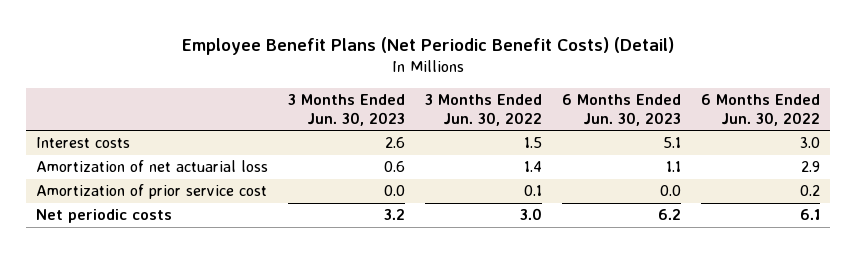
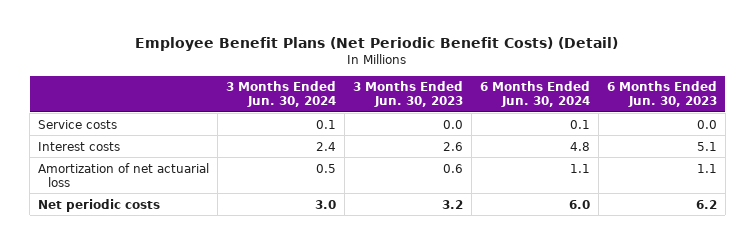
[425,93,543,127] 3 Months Ended Jun. 30, 2022 -> none
[701,93,821,127] 6 Months Ended Jun. 30, 2022 -> none
none -> [225,81,336,108] 3 Months Ended Jun. 30, 2024
none -> [479,81,590,108] 6 Months Ended Jun. 30, 2024
none -> [38,119,118,129] Service costs
[36,184,268,200] Amortization of prior service cost -> none

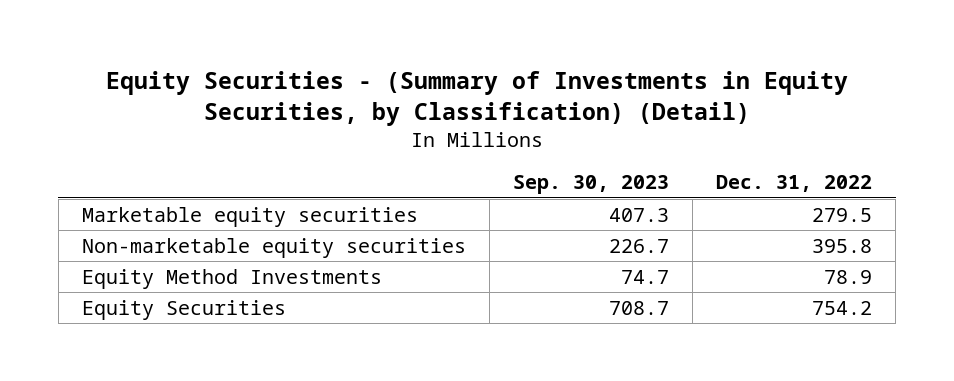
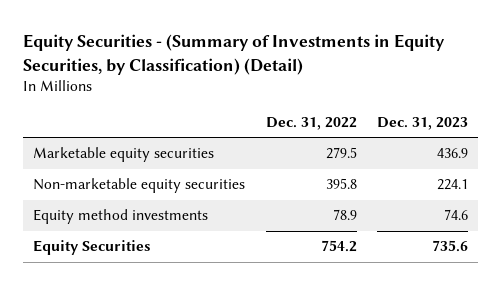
[513,175,670,195] Sep. 30, 2023 -> none
none -> [376,116,468,130] Dec. 31, 2023
[81,268,382,289] Equity Method Investments -> [33,209,209,225] Equity method investments

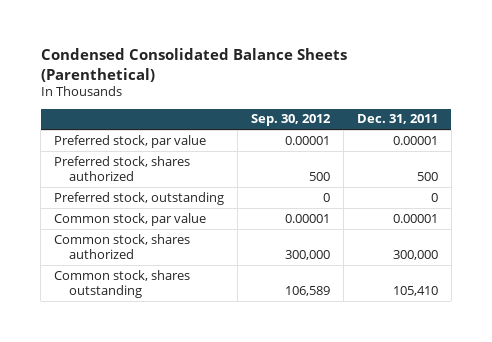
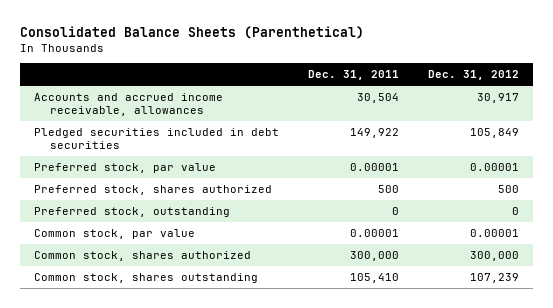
[40,48,347,82] Condensed Consolidated Balance Sheets (Parenthetical) -> [19,26,364,40] Consolidated Balance Sheets (Parenthetical)
[251,114,332,127] Sep. 30, 2012 -> none
none -> [427,70,519,81] Dec. 31, 2012
none -> [34,93,224,117] Accounts and accrued income receivable, allowances
none -> [34,128,280,150] Pledged securities included in debt securities

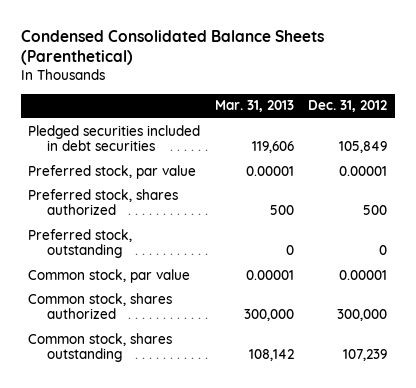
[19,26,364,40] Consolidated Balance Sheets (Parenthetical) -> [21,29,325,66] Condensed Consolidated Balance Sheets (Parenthetical)
[307,70,399,81] Dec. 31, 2011 -> none
none -> [214,100,294,113] Mar. 31, 2013
[34,93,224,117] Accounts and accrued income receivable, allowances -> none

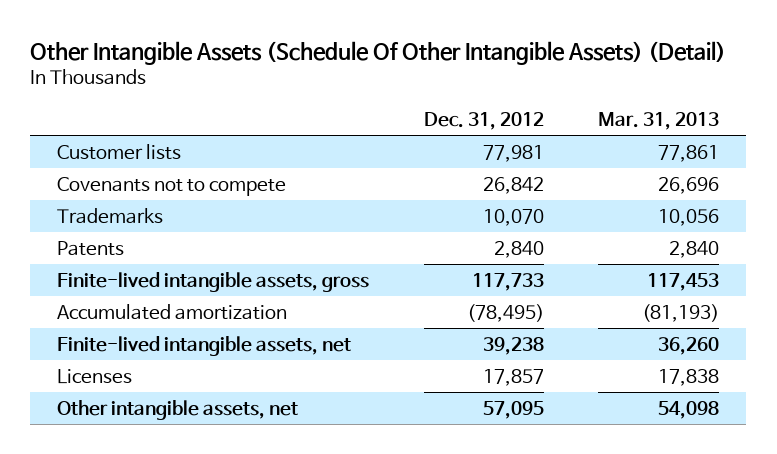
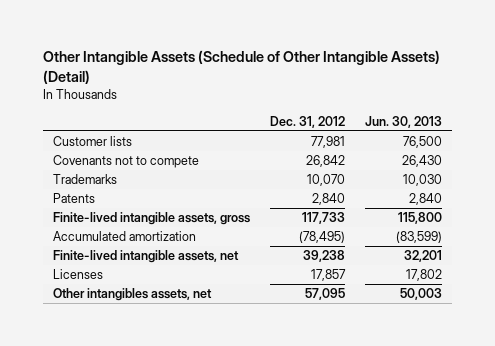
[30,41,727,66] Other Intangible Assets (Schedule Of Other Intangible Assets) (Detail) -> [42,50,440,84] Other Intangible Assets (Schedule of Other Intangible Assets) (Detail)
[598,111,720,130] Mar. 31, 2013 -> none
none -> [365,115,443,128] Jun. 30, 2013
[57,399,299,420] Other intangible assets, net -> [52,287,212,301] Other intangibles assets, net

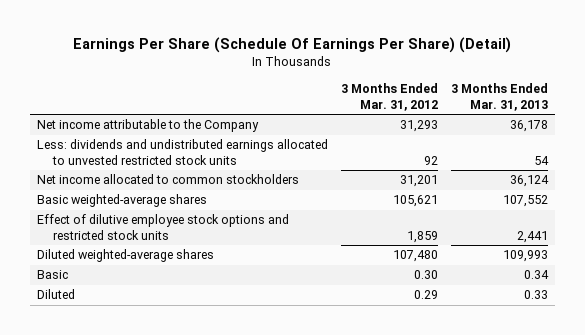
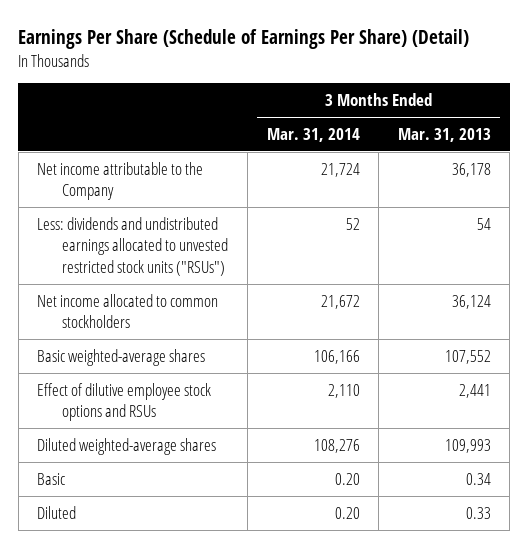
[73,37,512,54] Earnings Per Share (Schedule Of Earnings Per Share) (Detail) -> [18,29,470,50] Earnings Per Share (Schedule of Earnings Per Share) (Detail)
[340,83,438,111] 3 Months Ended Mar. 31, 2012 -> none
none -> [266,127,360,142] Mar. 31, 2014
[36,139,328,165] Less: dividends and undistributed earnings allocated to unvested restricted stock units -> [37,216,229,276] Less: dividends and undistributed earnings allocated to unvested restricted stock units ("RSUs")
[36,214,289,240] Effect of dilutive employee stock options and restricted stock units -> [37,382,212,422] Effect of dilutive employee stock options and RSUs

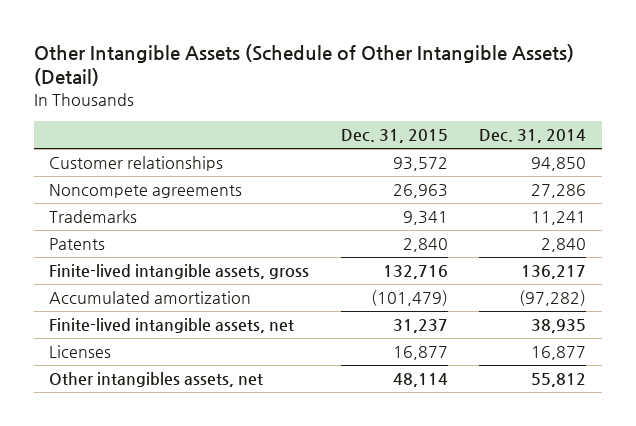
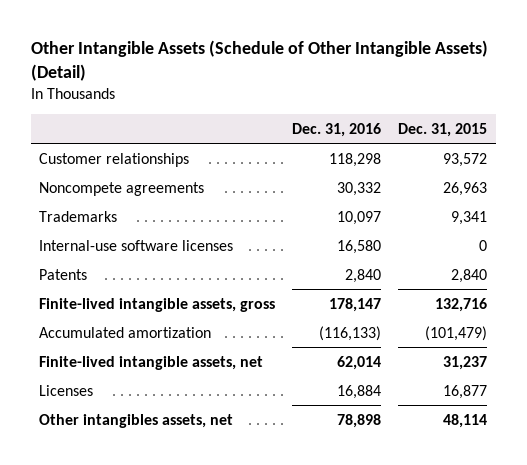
[479,129,587,144] Dec. 31, 2014 -> none
none -> [292,122,382,137] Dec. 31, 2016
none -> [39,239,234,251] Internal-use software licenses

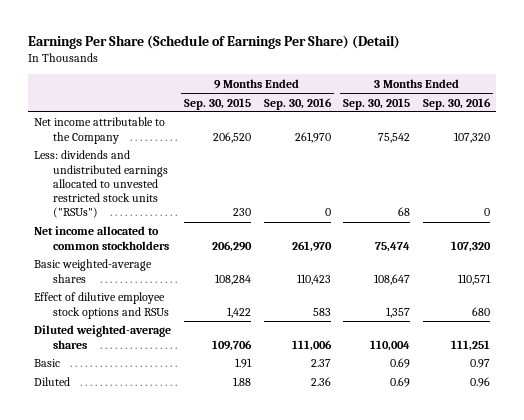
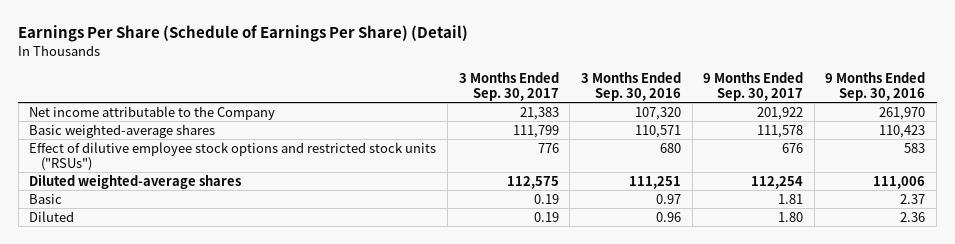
[183,97,251,110] Sep. 30, 2015 -> none
[343,97,411,110] Sep. 30, 2015 -> none
none -> [458,71,559,101] 3 Months Ended Sep. 30, 2017
none -> [703,71,804,101] 9 Months Ended Sep. 30, 2017
[34,150,169,219] Less: dividends and undistributed earnings allocated to unvested restricted stock units ("RSUs") -> none
[34,226,170,250] Net income allocated to common stockholders -> none
[34,292,170,319] Effect of dilutive employee stock options and RSUs -> [29,141,437,171] Effect of dilutive employee stock options and restricted stock units ("RSUs")

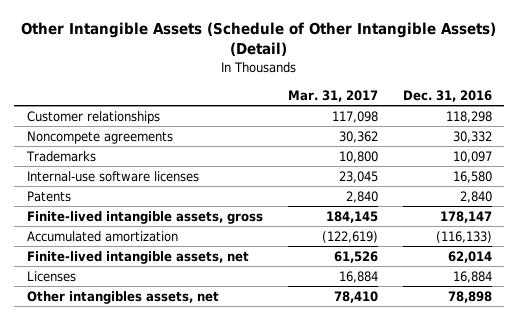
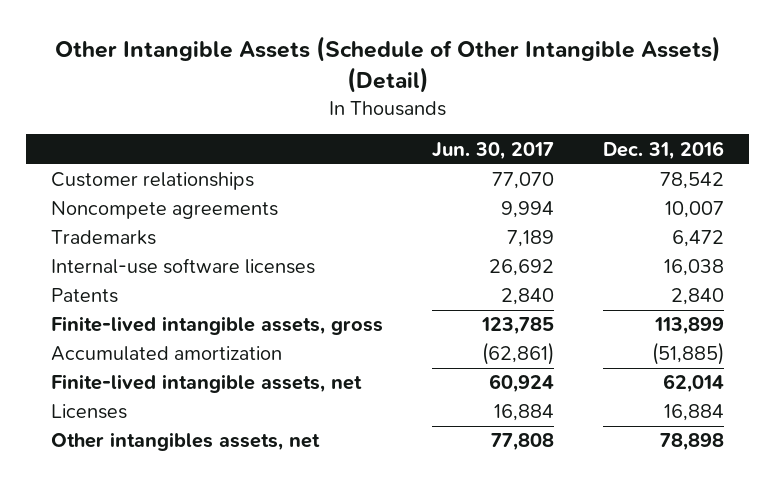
[287,89,378,102] Mar. 31, 2017 -> none
none -> [432,141,555,160] Jun. 30, 2017
[445,110,492,123] 118,298 -> [660,172,725,190] 78,542
[452,130,492,143] 30,332 -> [665,201,725,219] 10,007
[452,150,492,163] 10,097 -> [672,230,725,248] 6,472
[452,170,492,183] 16,580 -> [664,259,725,277] 16,038
[439,210,492,223] 178,147 -> [654,317,725,336] 113,899
[435,230,492,243] (116,133) -> [652,342,725,366] (51,885)

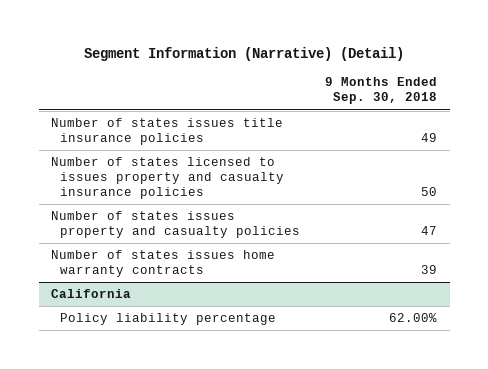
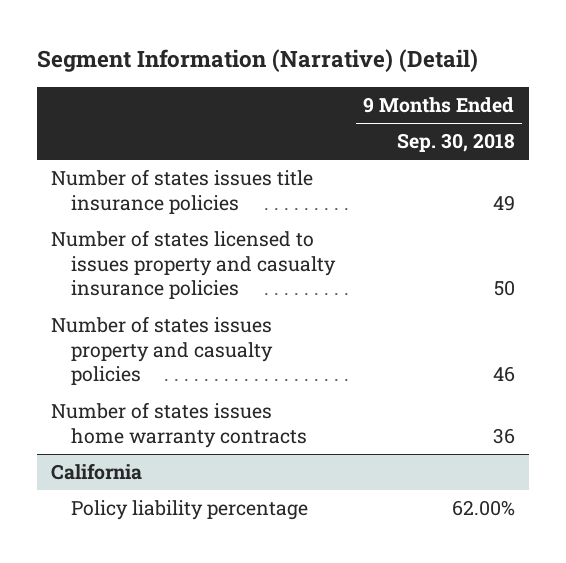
[421,226,438,236] 47 -> [492,366,515,383] 46
[421,265,438,275] 39 -> [492,427,515,444] 36

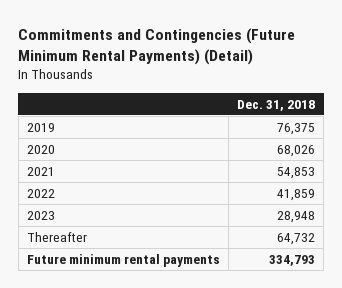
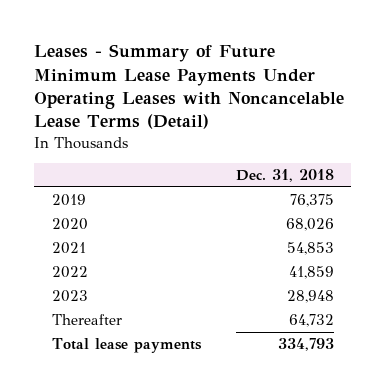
[18,27,296,65] Commitments and Contingencies (Future Minimum Rental Payments) (Detail) -> [34,44,345,130] Leases - Summary of Future Minimum Lease Payments Under Operating Leases with Noncancelable Lease Terms (Detail)
[26,253,220,267] Future minimum rental payments -> [51,338,202,354] Total lease payments

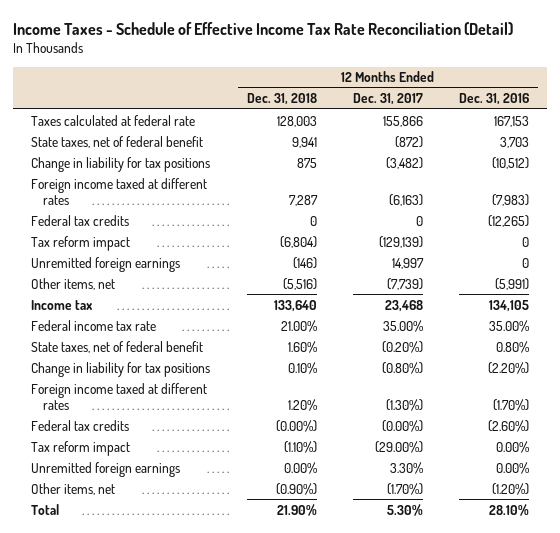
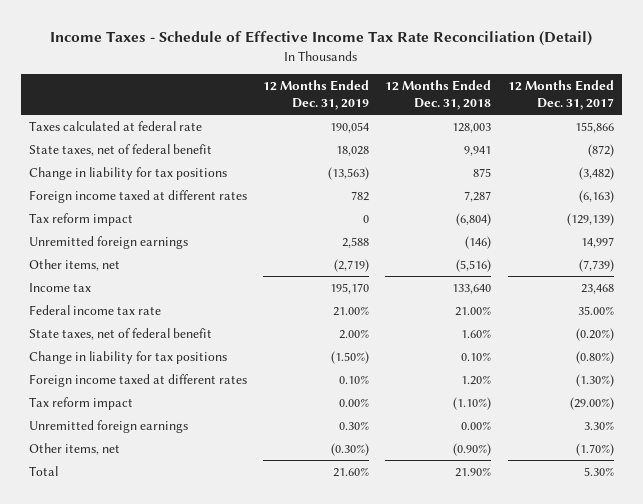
[459,93,530,106] Dec. 31, 2016 -> none
none -> [263,80,370,111] 12 Months Ended Dec. 31, 2019
[31,214,130,226] Federal tax credits -> none
[31,419,130,431] Federal tax credits -> none

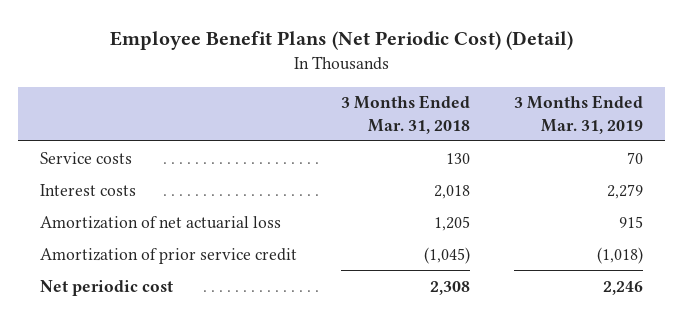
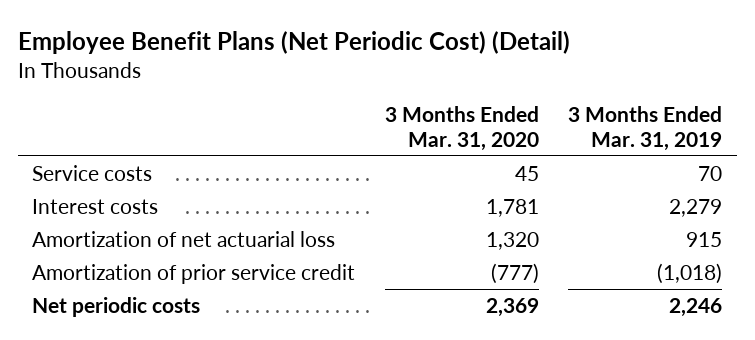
[341,95,471,134] 3 Months Ended Mar. 31, 2018 -> none
none -> [384,106,539,151] 3 Months Ended Mar. 31, 2020
[40,279,174,296] Net periodic cost -> [32,296,201,317] Net periodic costs

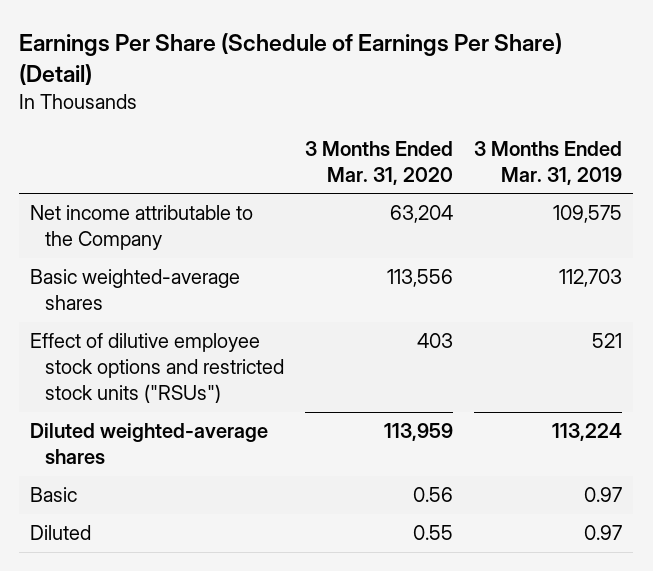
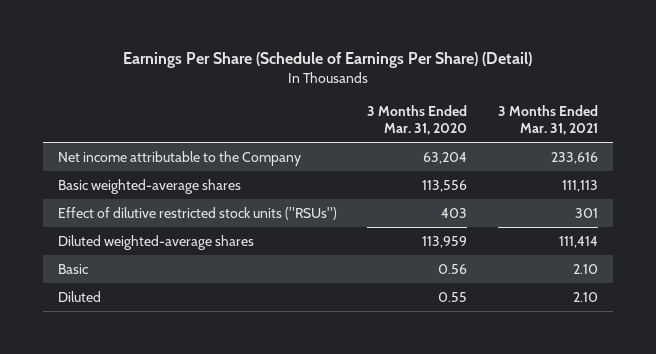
[474,140,623,185] 3 Months Ended Mar. 31, 2019 -> none
none -> [497,104,598,136] 3 Months Ended Mar. 31, 2021
[30,333,284,404] Effect of dilutive employee stock options and restricted stock units ("RSUs") -> [57,206,337,220] Effect of dilutive restricted stock units ("RSUs")

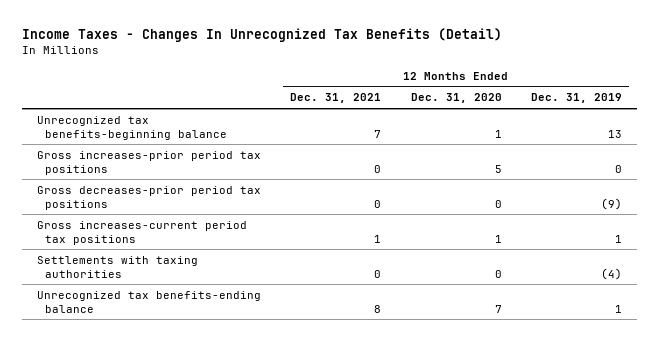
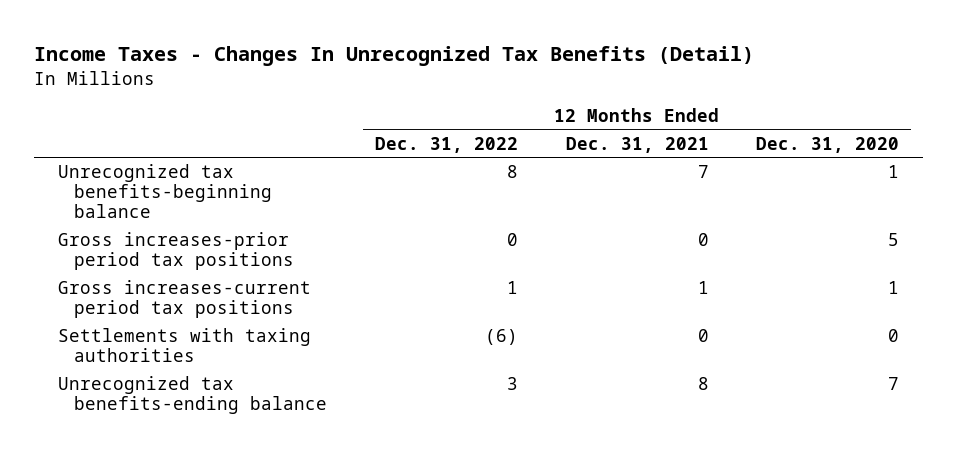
[530,93,622,104] Dec. 31, 2019 -> none
none -> [374,136,518,153] Dec. 31, 2022
[36,185,261,210] Gross decreases-prior period tax positions -> none

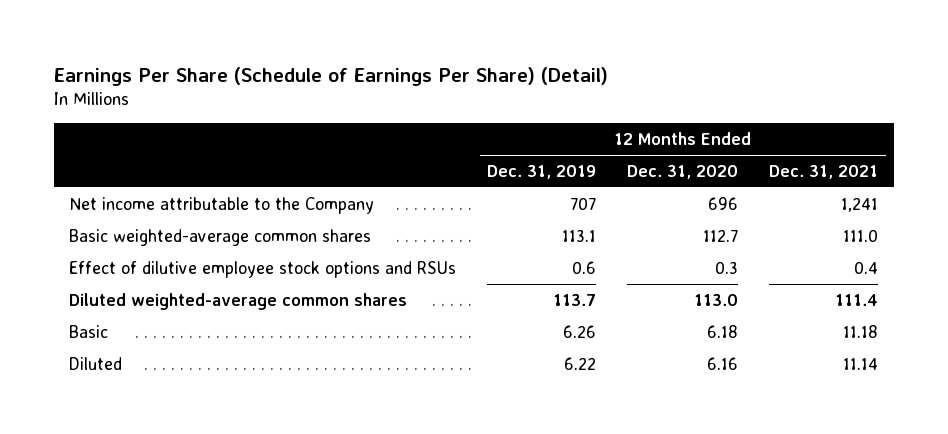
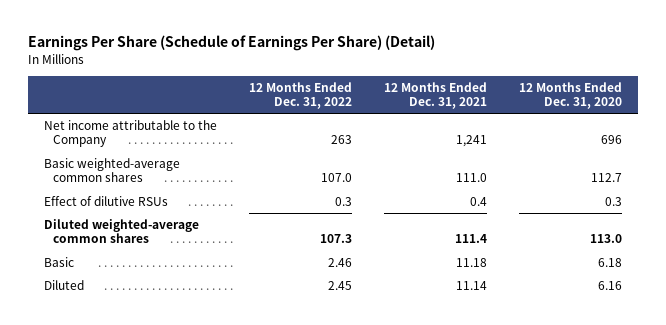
[487,165,597,180] Dec. 31, 2019 -> none
none -> [249,82,353,110] 12 Months Ended Dec. 31, 2022
[69,260,457,278] Effect of dilutive employee stock options and RSUs -> [44,196,169,207] Effect of dilutive RSUs

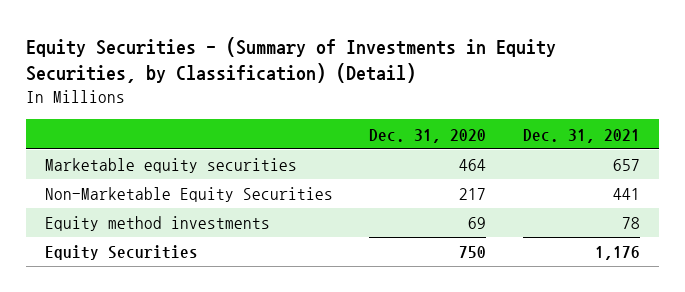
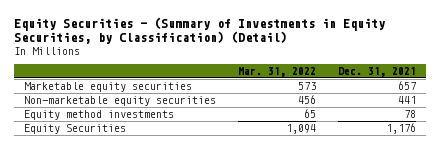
[369,128,487,143] Dec. 31, 2020 -> none
none -> [237,67,316,78] Mar. 31, 2022
[44,187,333,203] Non-Marketable Equity Securities -> [24,96,217,107] Non-marketable equity securities

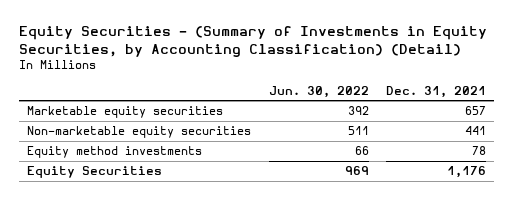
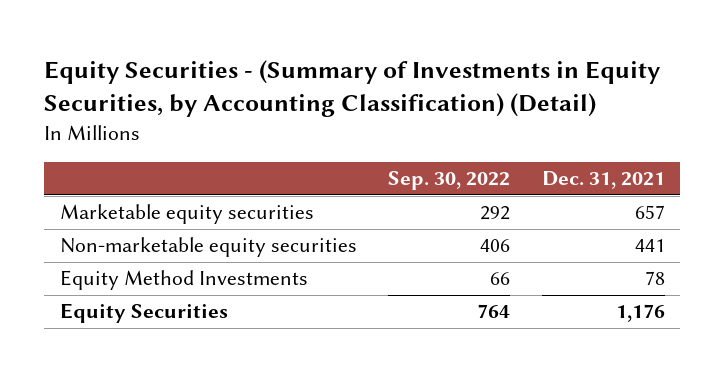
[268,85,369,98] Jun. 30, 2022 -> none
none -> [388,171,511,191] Sep. 30, 2022
[27,146,203,159] Equity method investments -> [59,270,308,291] Equity Method Investments

